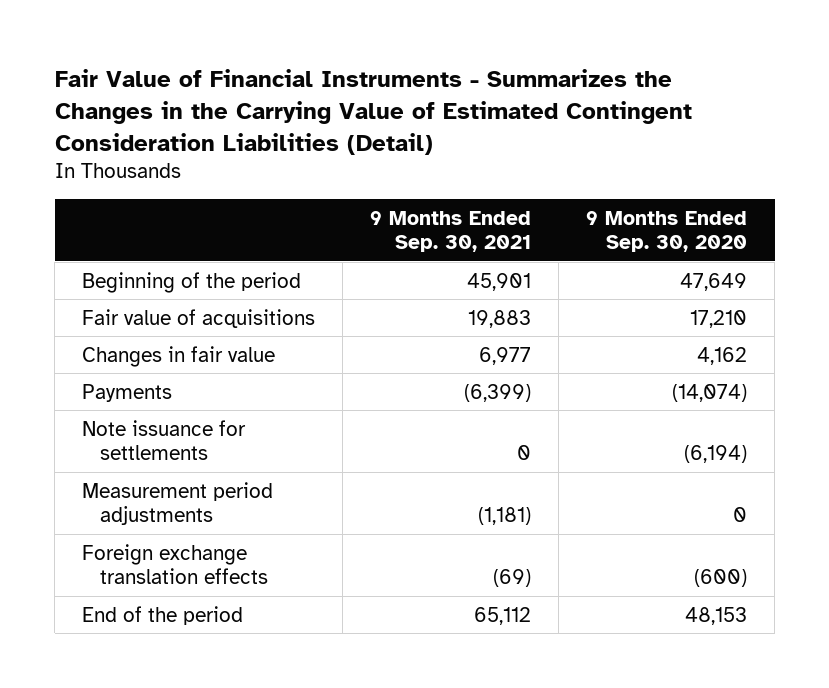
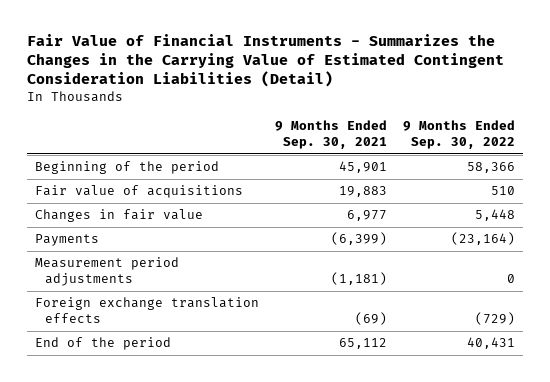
[586,210,748,252] 9 Months Ended Sep. 30, 2020 -> none
none -> [402,119,515,149] 9 Months Ended Sep. 30, 2022
[82,419,247,461] Note issuance for settlements -> none

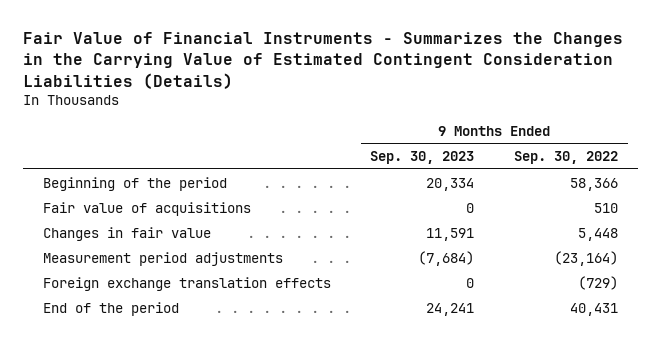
[26,33,504,88] Fair Value of Financial Instruments - Summarizes the Changes in the Carrying Value of Estimated Contingent Consideration Liabilities (Detail) -> [22,32,623,89] Fair Value of Financial Instruments - Summarizes the Changes in the Carrying Value of Estimated Contingent Consideration Liabilities (Details)
[274,119,387,149] 9 Months Ended Sep. 30, 2021 -> none
none -> [370,151,475,165] Sep. 30, 2023
[34,234,99,247] Payments -> none
[506,274,515,284] 0 -> [554,250,619,266] (23,164)

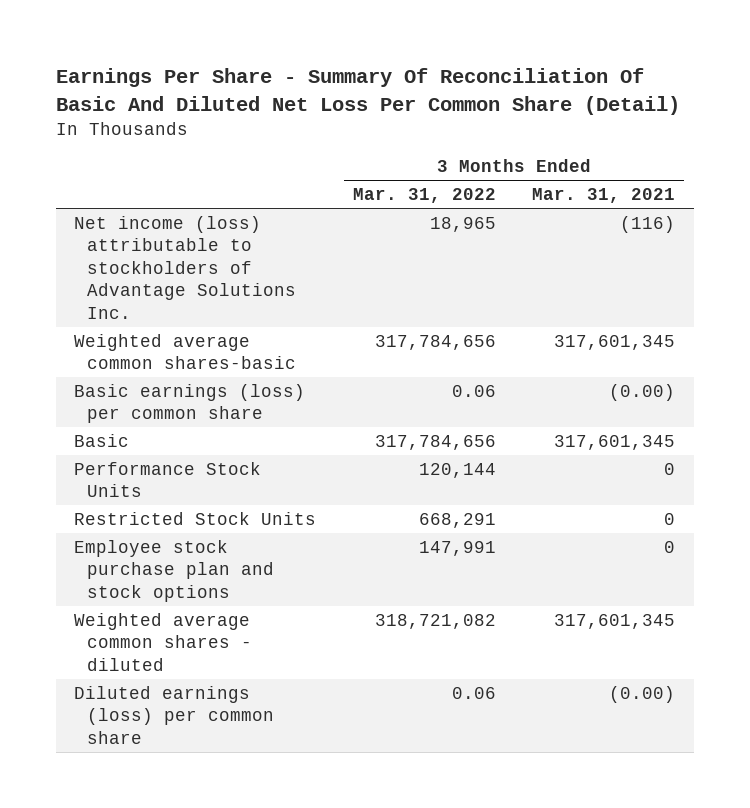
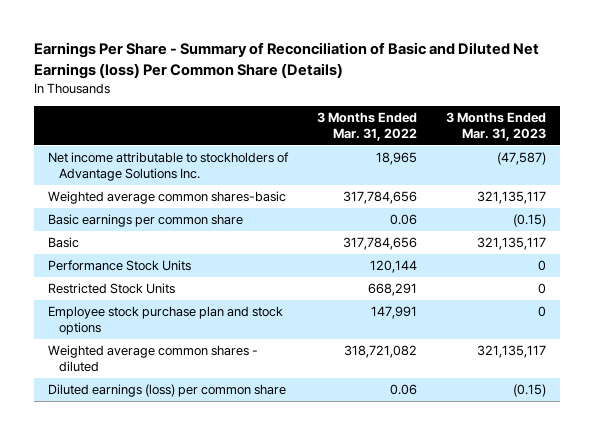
[55,68,680,115] Earnings Per Share - Summary Of Reconciliation Of Basic And Diluted Net Loss Per Common Share (Detail) -> [34,42,540,79] Earnings Per Share - Summary of Reconciliation of Basic and Diluted Net Earnings (loss) Per Common Share (Details)
[532,188,676,204] Mar. 31, 2021 -> none
none -> [445,111,546,142] 3 Months Ended Mar. 31, 2023
[74,215,296,319] Net income (loss) attributable to stockholders of Advantage Solutions Inc. -> [48,152,290,182] Net income attributable to stockholders of Advantage Solutions Inc.
[74,383,306,424] Basic earnings (loss) per common share -> [48,214,244,228] Basic earnings per common share

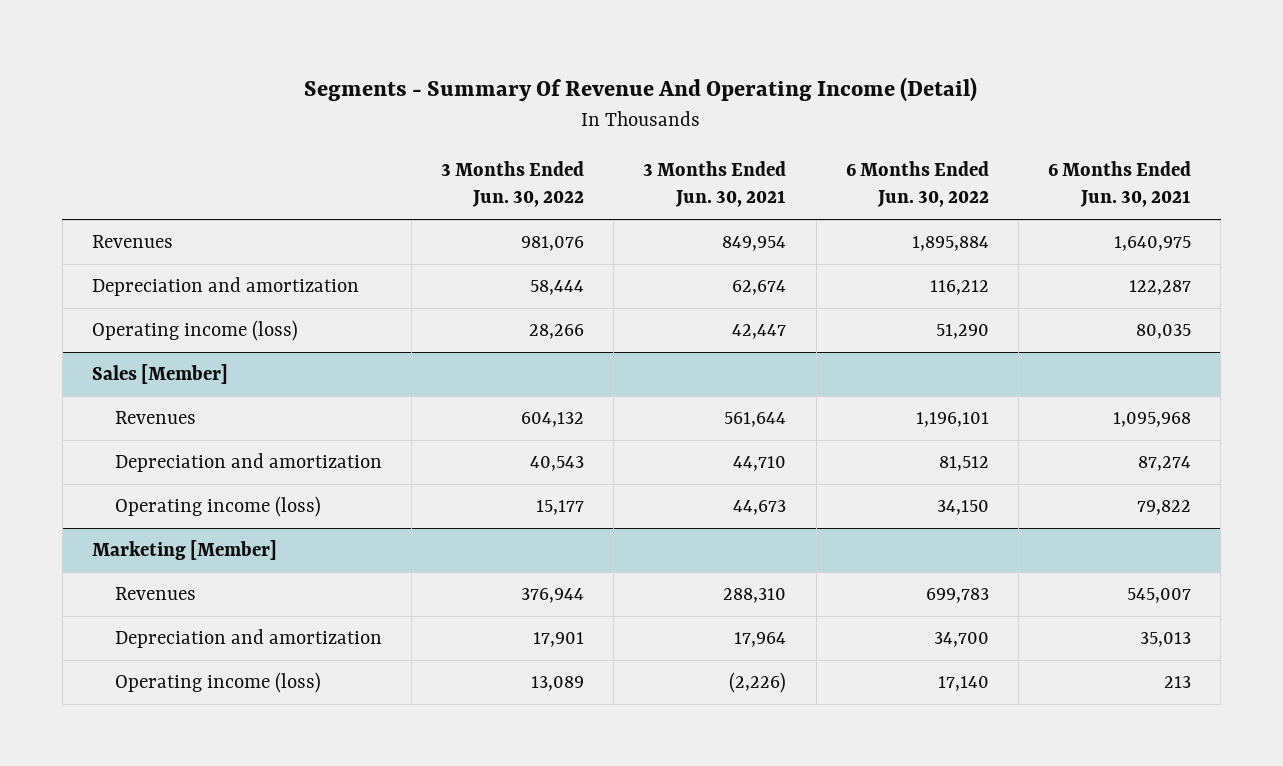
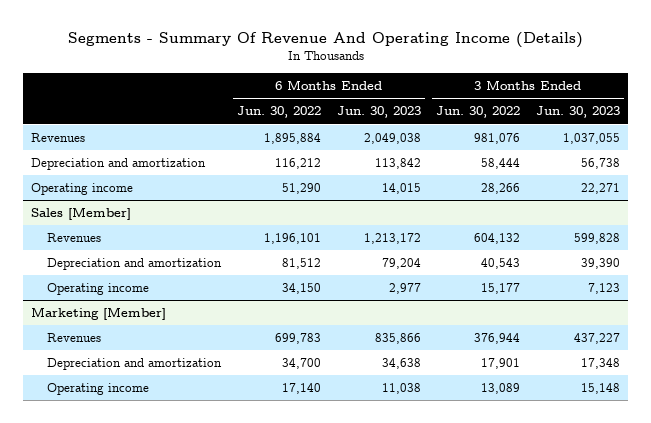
[304,77,978,103] Segments - Summary Of Revenue And Operating Income (Detail) -> [67,31,583,48] Segments - Summary Of Revenue And Operating Income (Details)
[643,161,787,208] 3 Months Ended Jun. 30, 2021 -> none
[1047,161,1191,208] 6 Months Ended Jun. 30, 2021 -> none
none -> [336,106,421,119] Jun. 30, 2023
none -> [536,106,621,119] Jun. 30, 2023
[91,320,298,342] Operating income (loss) -> [30,183,133,196] Operating income
[114,496,321,518] Operating income (loss) -> [47,283,150,296] Operating income
[114,672,321,694] Operating income (loss) -> [47,383,150,396] Operating income

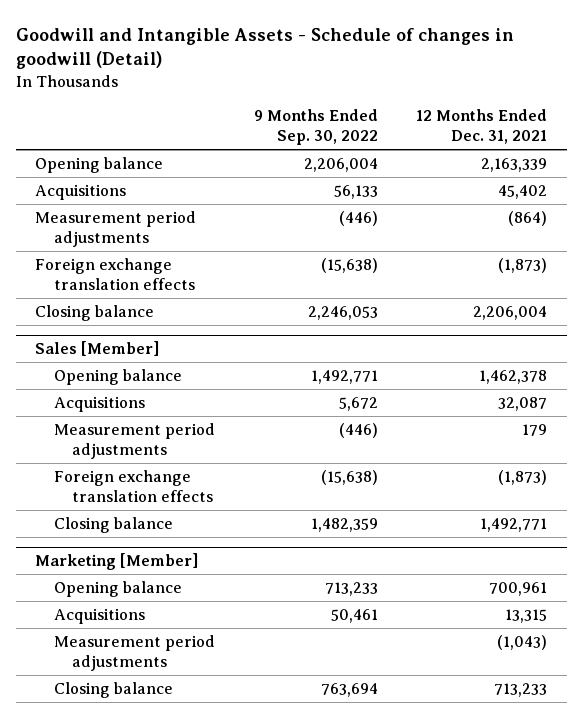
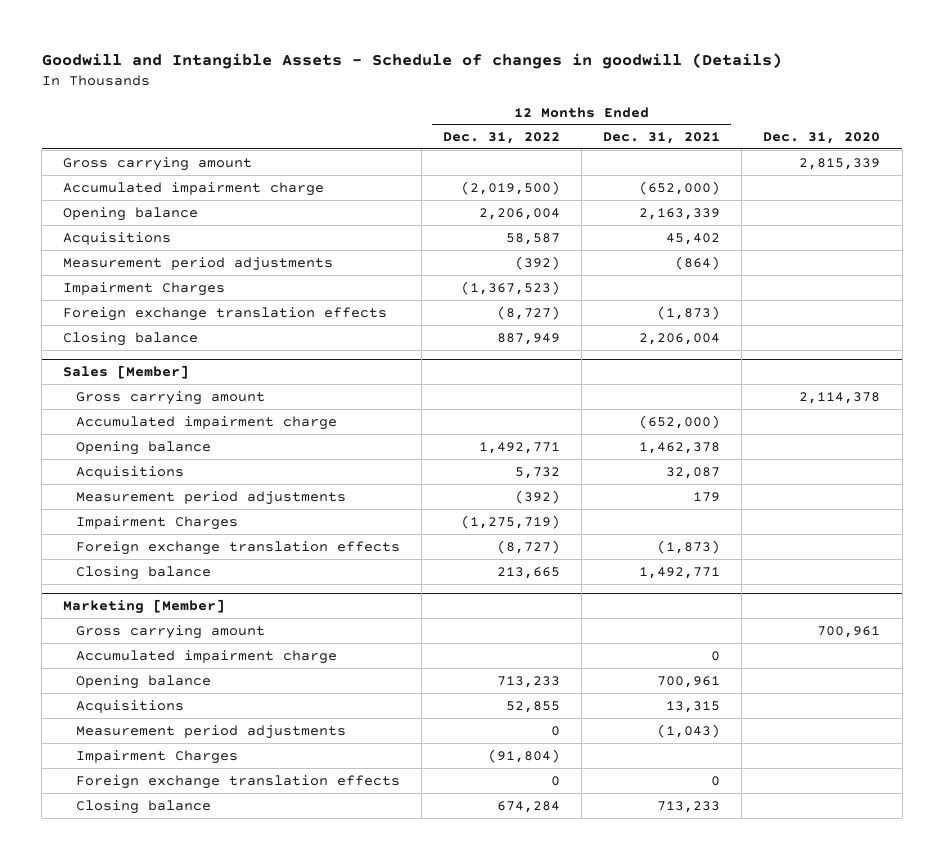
[15,27,514,70] Goodwill and Intangible Assets - Schedule of changes in goodwill (Detail) -> [41,52,782,69] Goodwill and Intangible Assets - Schedule of changes in goodwill (Details)
[253,109,378,146] 9 Months Ended Sep. 30, 2022 -> none
none -> [442,132,560,145] Dec. 31, 2022
none -> [763,132,881,145] Dec. 31, 2020
none -> [63,156,253,171] Gross carrying amount
none -> [63,181,325,196] Accumulated impairment charge
none -> [63,281,226,296] Impairment Charges
none -> [75,390,265,405] Gross carrying amount
none -> [75,415,337,430] Accumulated impairment charge
none -> [75,515,238,530] Impairment Charges
none -> [75,624,265,639] Gross carrying amount
none -> [75,649,337,664] Accumulated impairment charge
none -> [75,749,238,764] Impairment Charges
none -> [75,774,400,789] Foreign exchange translation effects

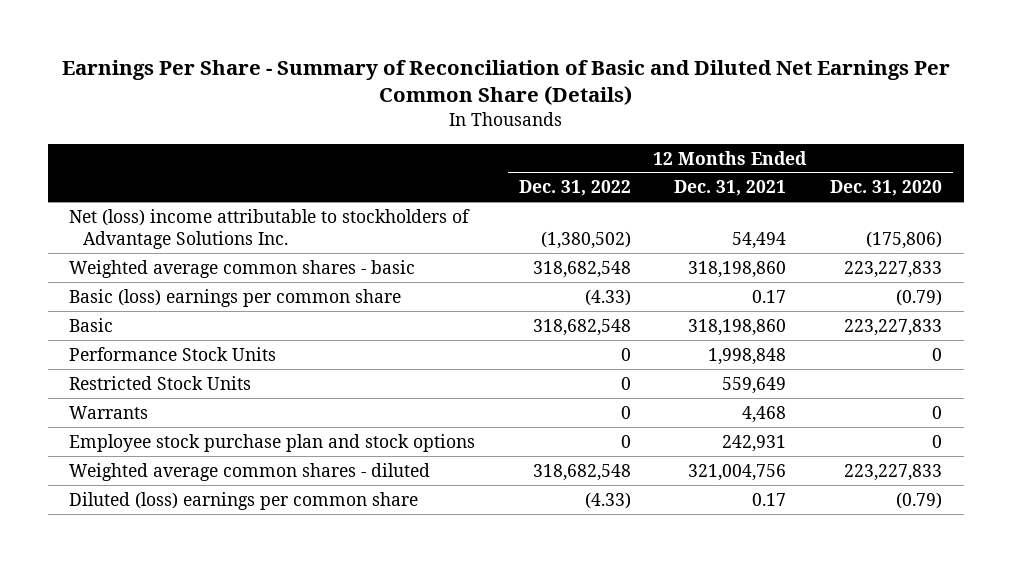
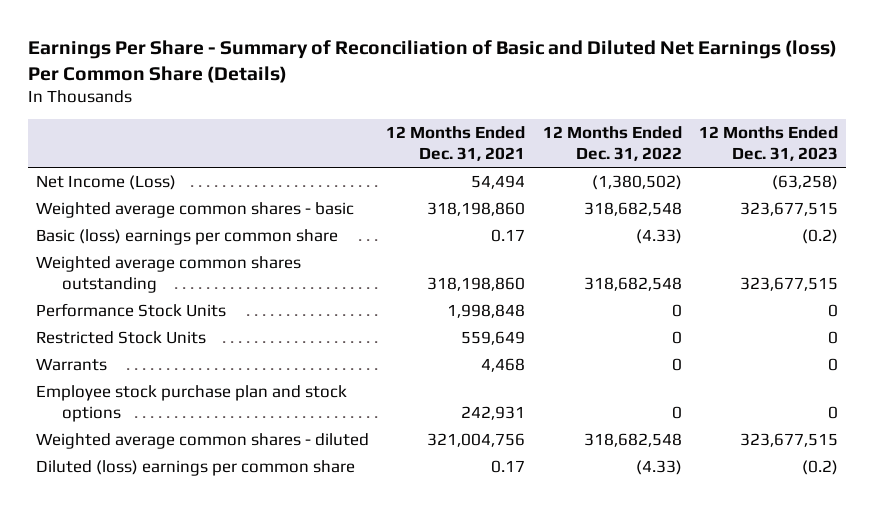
[61,60,950,106] Earnings Per Share - Summary of Reconciliation of Basic and Diluted Net Earnings Per Common Share (Details) -> [27,39,837,83] Earnings Per Share - Summary of Reconciliation of Basic and Diluted Net Earnings (loss) Per Common Share (Details)
[829,180,942,197] Dec. 31, 2020 -> none
none -> [698,126,838,162] 12 Months Ended Dec. 31, 2023
[69,208,471,250] Net (loss) income attributable to stockholders of Advantage Solutions Inc. -> [36,174,177,190] Net Income (Loss)
[69,317,114,332] Basic -> [36,255,302,294] Weighted average common shares outstanding

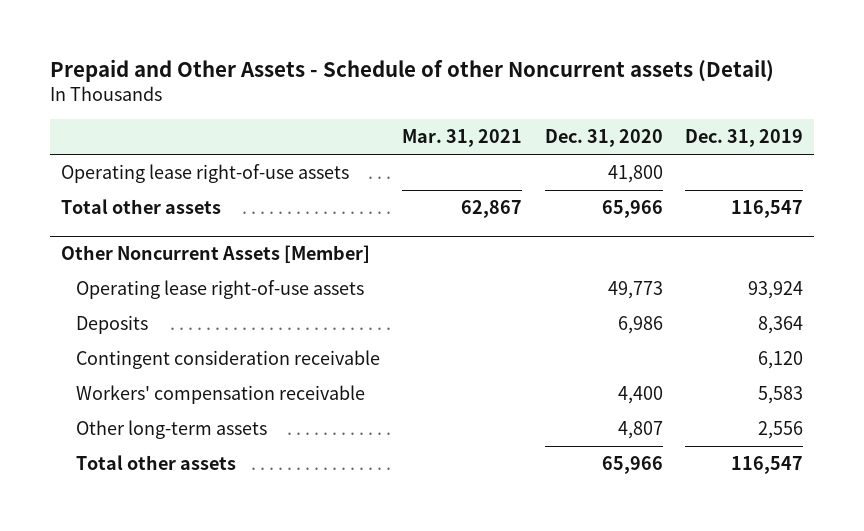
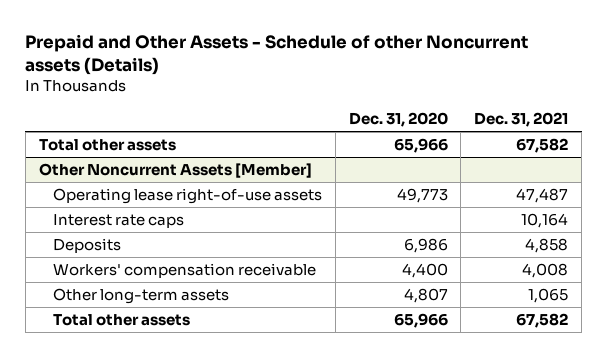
[49,59,774,83] Prepaid and Other Assets - Schedule of other Noncurrent assets (Detail) -> [25,34,529,76] Prepaid and Other Assets - Schedule of other Noncurrent assets (Details)
[402,129,523,148] Mar. 31, 2021 -> none
[685,129,804,148] Dec. 31, 2019 -> none
none -> [474,112,569,128] Dec. 31, 2021
[60,163,349,183] Operating lease right-of-use assets -> none
none -> [53,214,185,229] Interest rate caps
[75,349,380,369] Contingent consideration receivable -> none

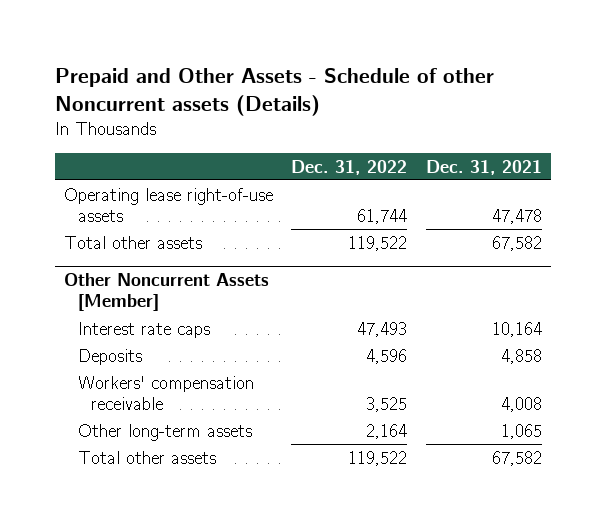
[348,112,448,128] Dec. 31, 2020 -> none
none -> [291,159,408,175] Dec. 31, 2022
none -> [64,187,274,222] Operating lease right-of-use assets
[53,188,323,205] Operating lease right-of-use assets -> none

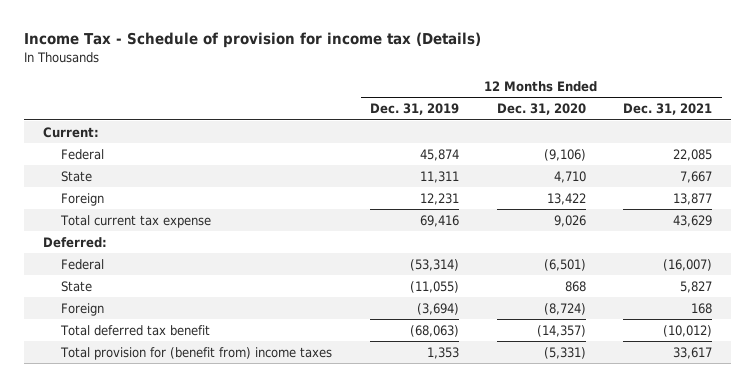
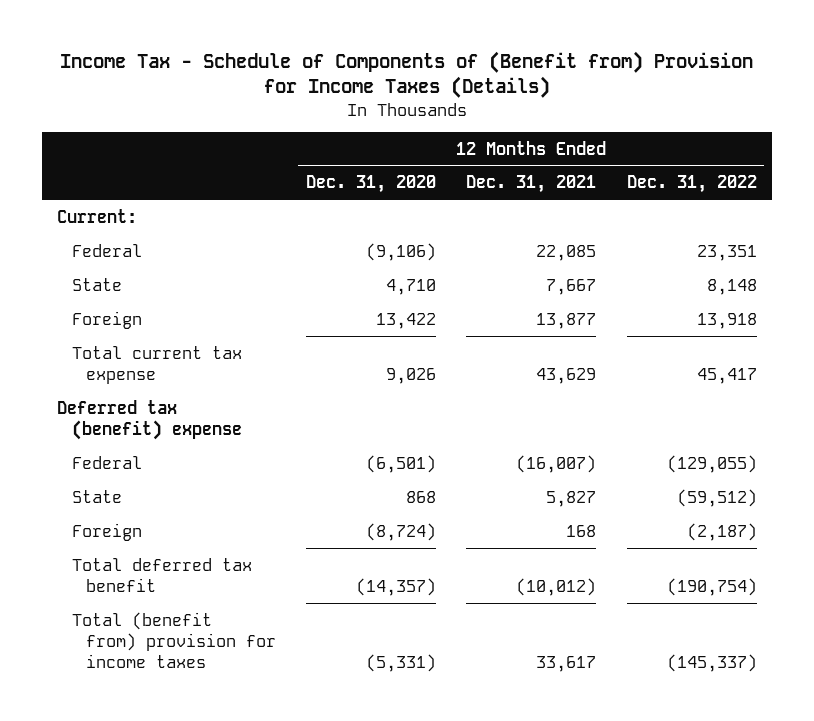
[24,32,482,49] Income Tax - Schedule of provision for income tax (Details) -> [60,50,754,99] Income Tax - Schedule of Components of (Benefit from) Provision for Income Taxes (Details)
[370,103,460,116] Dec. 31, 2019 -> none
none -> [626,175,757,194] Dec. 31, 2022
[42,236,107,248] Deferred: -> [57,399,242,440] Deferred tax (benefit) expense
[60,346,333,360] Total provision for (benefit from) income taxes -> [71,611,276,669] Total (benefit from) provision for income taxes

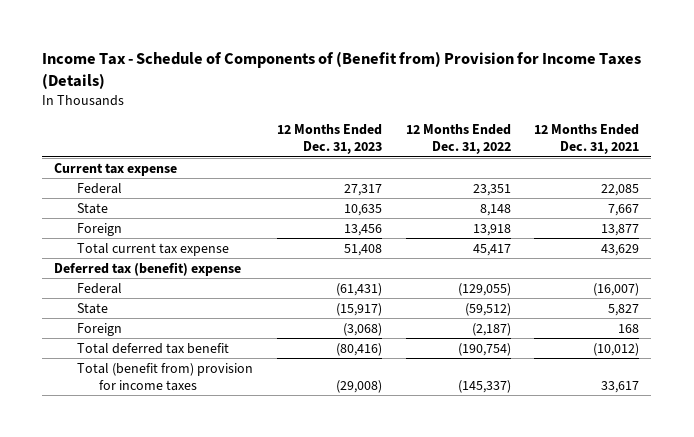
[306,175,437,194] Dec. 31, 2020 -> none
none -> [276,124,382,155] 12 Months Ended Dec. 31, 2023
[57,208,138,223] Current: -> [54,162,178,176] Current tax expense

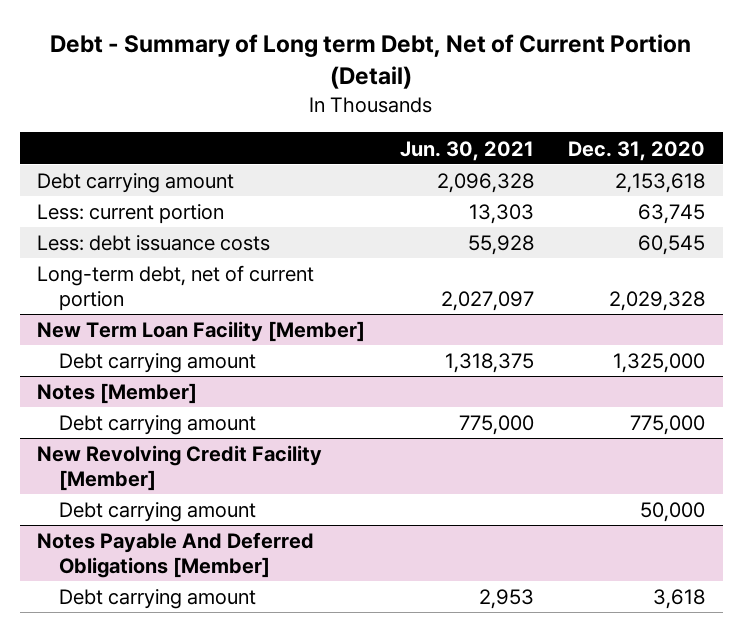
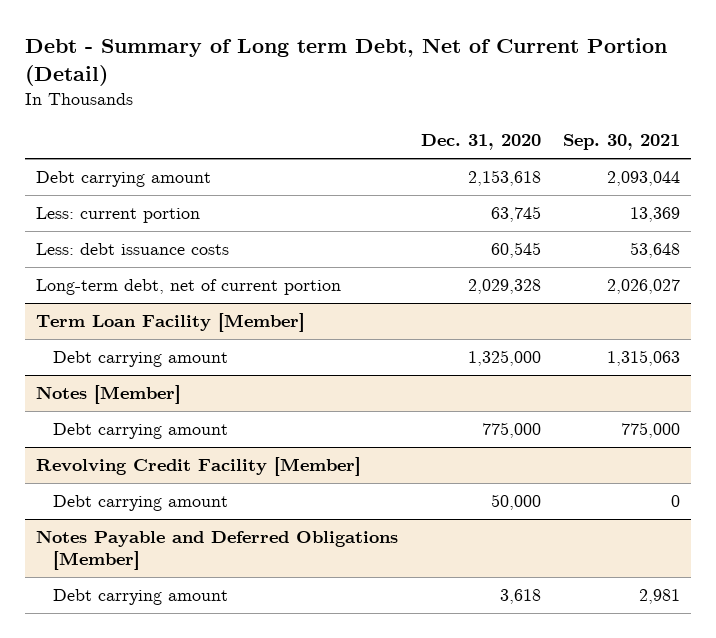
[399,140,534,161] Jun. 30, 2021 -> none
none -> [562,134,680,151] Sep. 30, 2021
[37,321,366,343] New Term Loan Facility [Member] -> [36,313,306,333] Term Loan Facility [Member]
[37,445,323,491] New Revolving Credit Facility [Member] -> [36,457,362,477] Revolving Credit Facility [Member]
[37,532,315,578] Notes Payable And Deferred Obligations [Member] -> [36,530,399,571] Notes Payable and Deferred Obligations [Member]

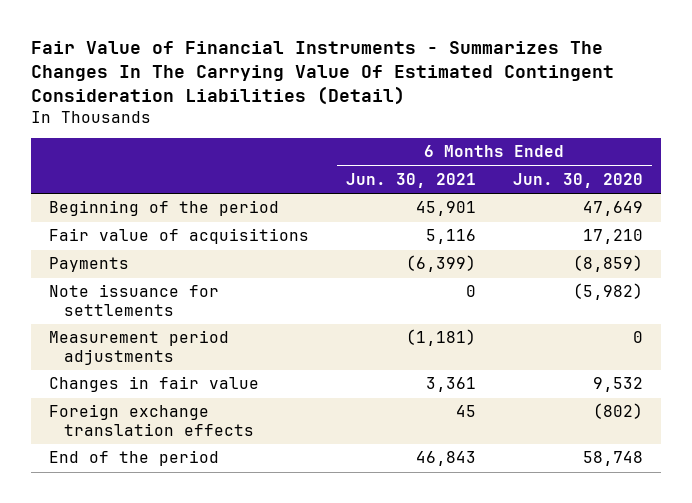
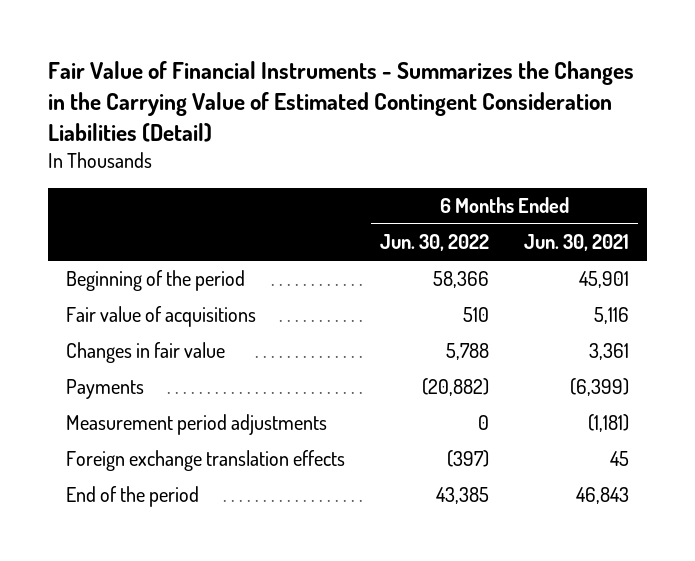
[30,41,614,106] Fair Value of Financial Instruments - Summarizes The Changes In The Carrying Value Of Estimated Contingent Consideration Liabilities (Detail) -> [48,61,635,142] Fair Value of Financial Instruments - Summarizes the Changes in the Carrying Value of Estimated Contingent Consideration Liabilities (Detail)
[512,173,643,189] Jun. 30, 2020 -> none
none -> [380,234,490,252] Jun. 30, 2022
[49,376,260,393] Changes in fair value -> [65,342,225,364] Changes in fair value
[49,284,220,316] Note issuance for settlements -> none

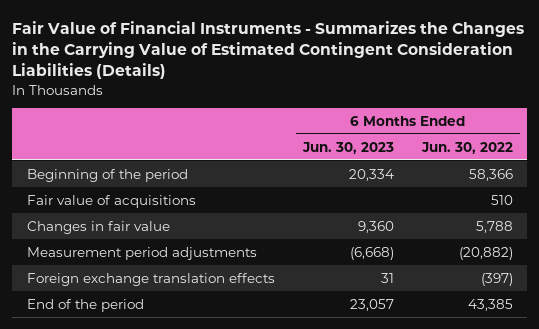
[48,61,635,142] Fair Value of Financial Instruments - Summarizes the Changes in the Carrying Value of Estimated Contingent Consideration Liabilities (Detail) -> [12,20,525,80] Fair Value of Financial Instruments - Summarizes the Changes in the Carrying Value of Estimated Contingent Consideration Liabilities (Details)
[524,234,630,252] Jun. 30, 2021 -> none
none -> [301,141,394,154] Jun. 30, 2023
[65,379,144,400] Payments -> none
[478,415,490,431] 0 -> [458,246,513,260] (20,882)

